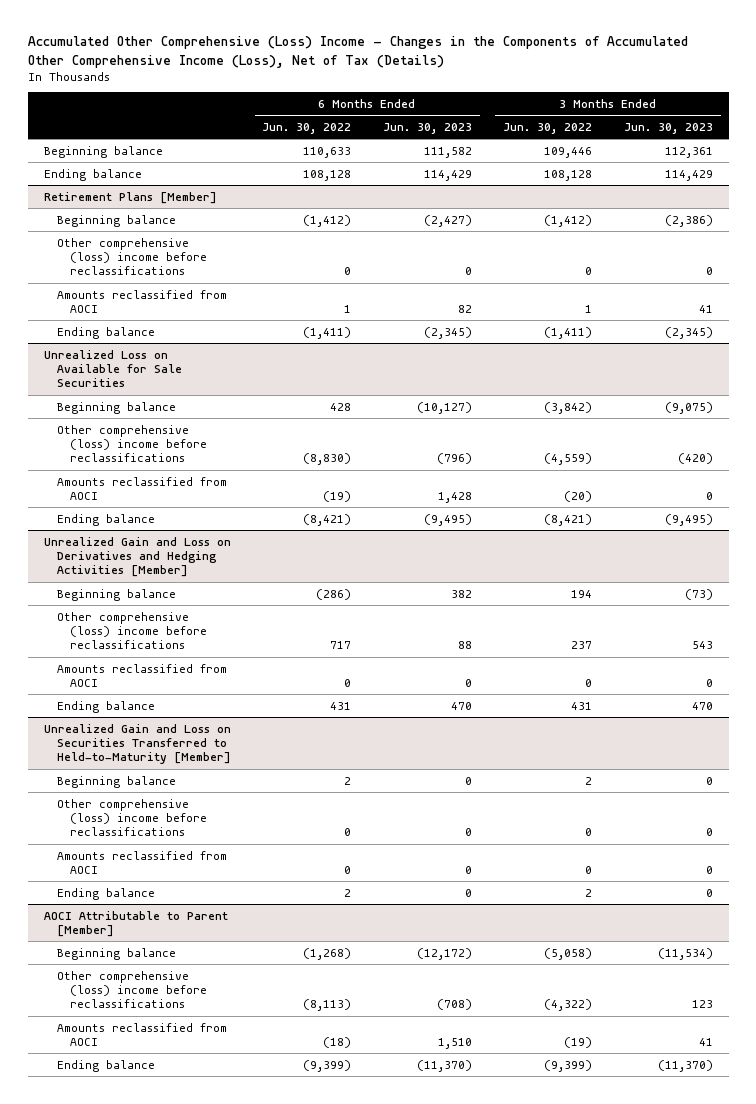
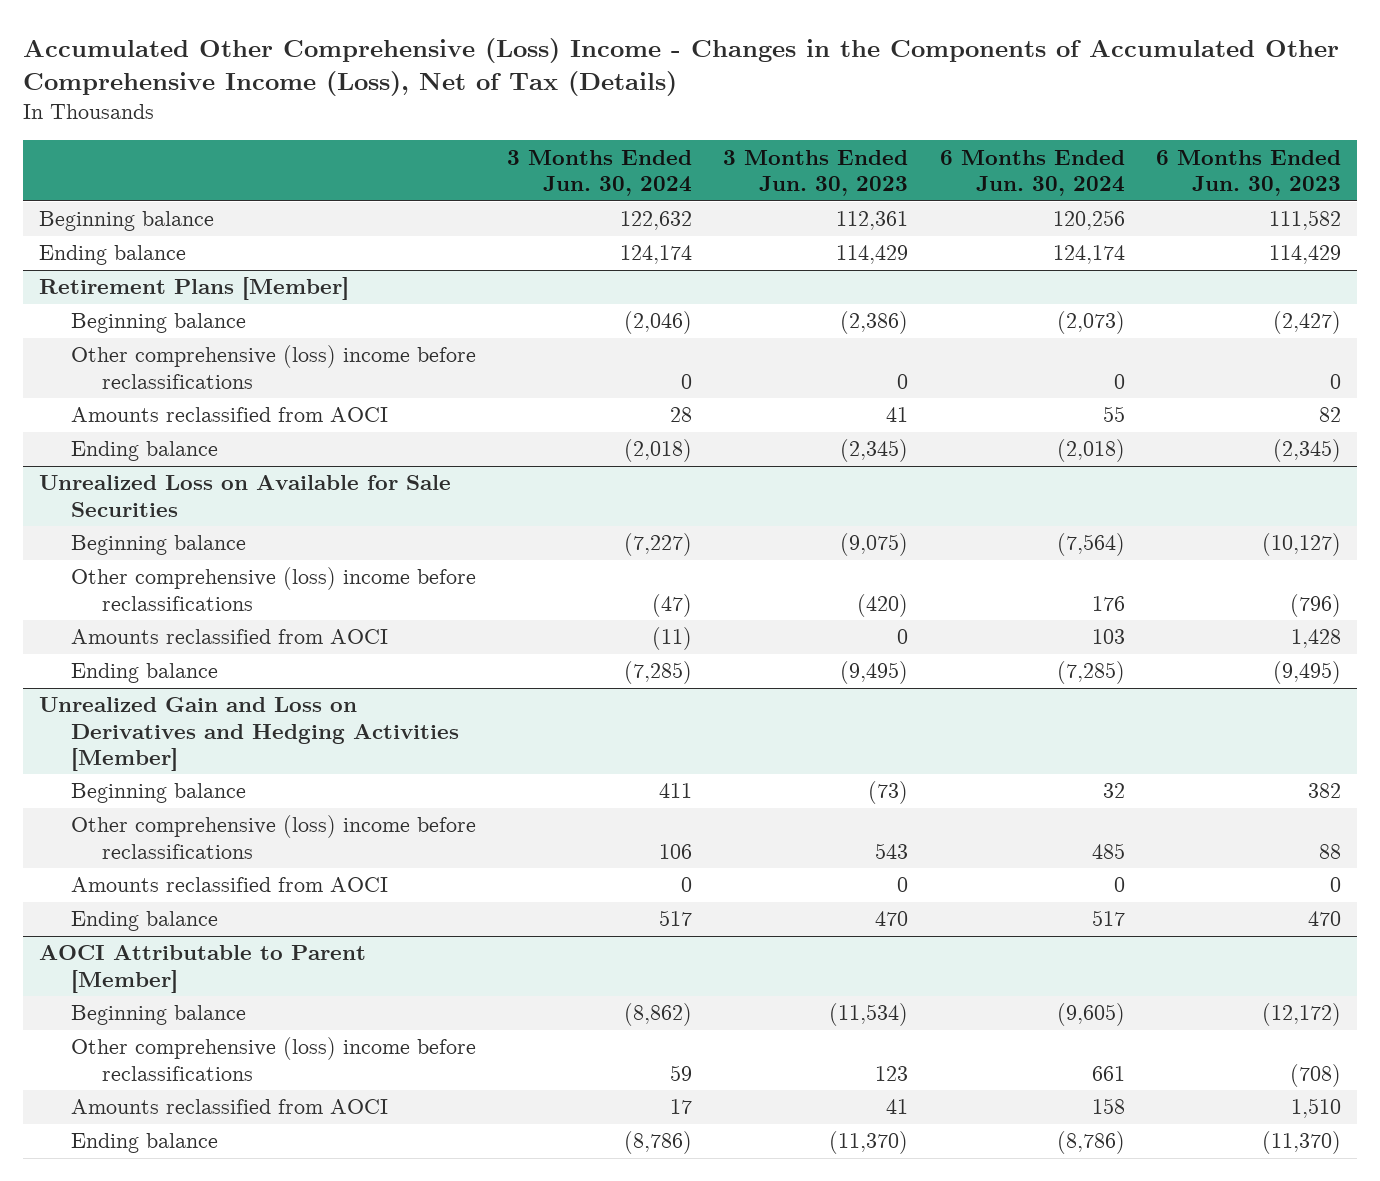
[262,122,352,134] Jun. 30, 2022 -> none
[503,122,593,134] Jun. 30, 2022 -> none
none -> [506,149,692,196] 3 Months Ended Jun. 30, 2024
none -> [939,149,1125,196] 6 Months Ended Jun. 30, 2024
[43,723,231,765] Unrealized Gain and Loss on Securities Transferred to Held-to-Maturity [Member] -> none
[56,775,176,788] Beginning balance -> none
[56,798,208,837] Other comprehensive (loss) income before reclassifications -> none
[56,850,227,874] Amounts reclassified from AOCI -> none
[56,887,155,900] Ending balance -> none

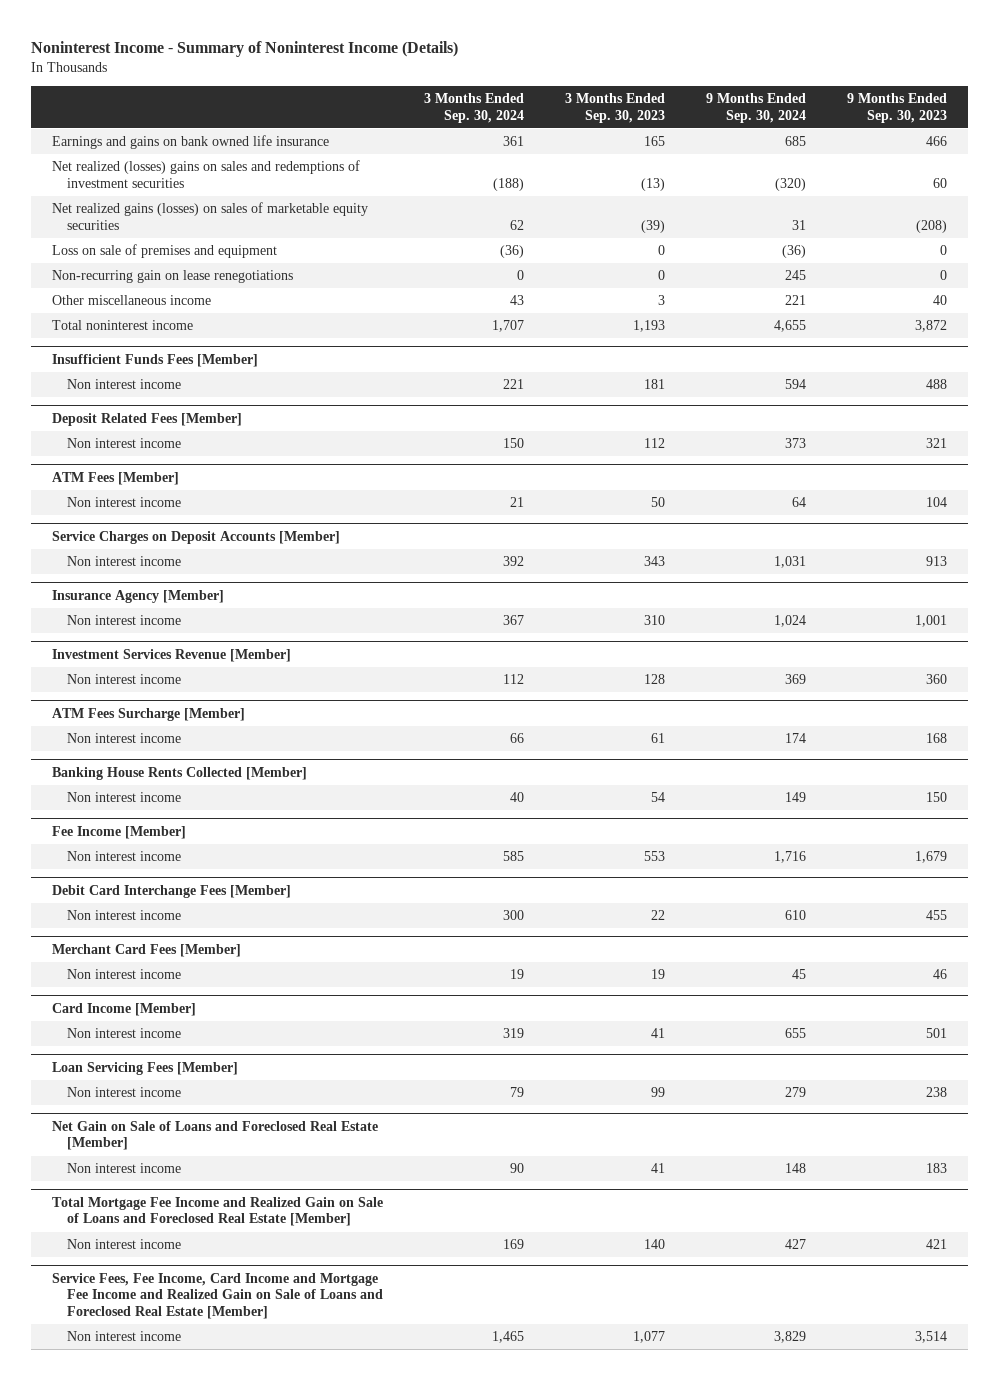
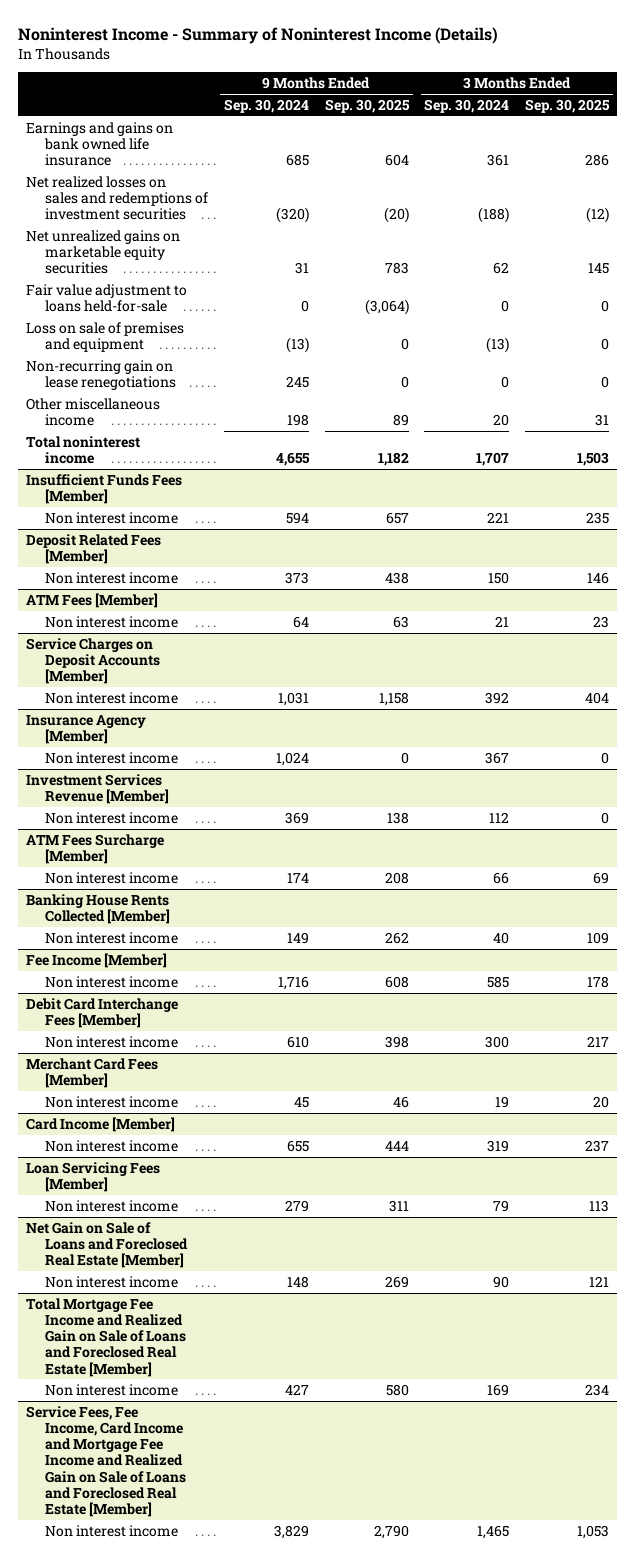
[565,92,666,123] 3 Months Ended Sep. 30, 2023 -> none
[847,92,948,123] 9 Months Ended Sep. 30, 2023 -> none
none -> [324,99,410,114] Sep. 30, 2025
none -> [525,99,611,114] Sep. 30, 2025
[51,160,360,189] Net realized (losses) gains on sales and redemptions of investment securities -> [25,175,208,221] Net realized losses on sales and redemptions of investment securities
[51,202,368,231] Net realized gains (losses) on sales of marketable equity securities -> [25,229,180,275] Net unrealized gains on marketable equity securities
none -> [25,283,187,313] Fair value adjustment to loans held-for-sale
[500,245,525,259] (36) -> [486,337,510,354] (13)
[782,245,807,259] (36) -> [285,337,309,354] (13)
[510,295,525,306] 43 -> [493,414,510,427] 20
[785,295,807,306] 221 -> [286,414,309,427] 198

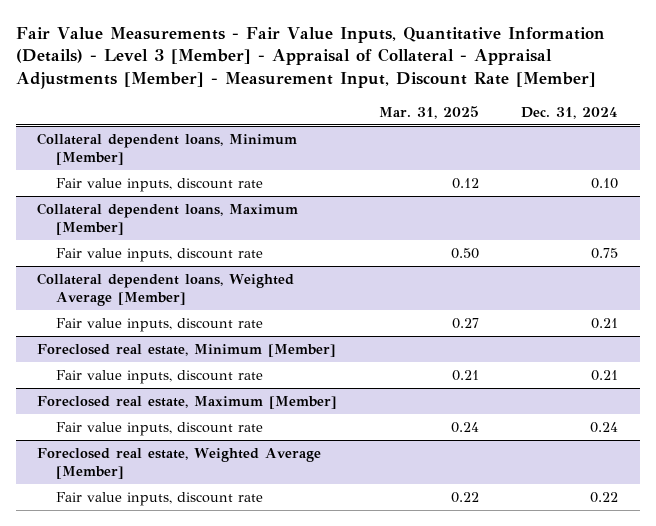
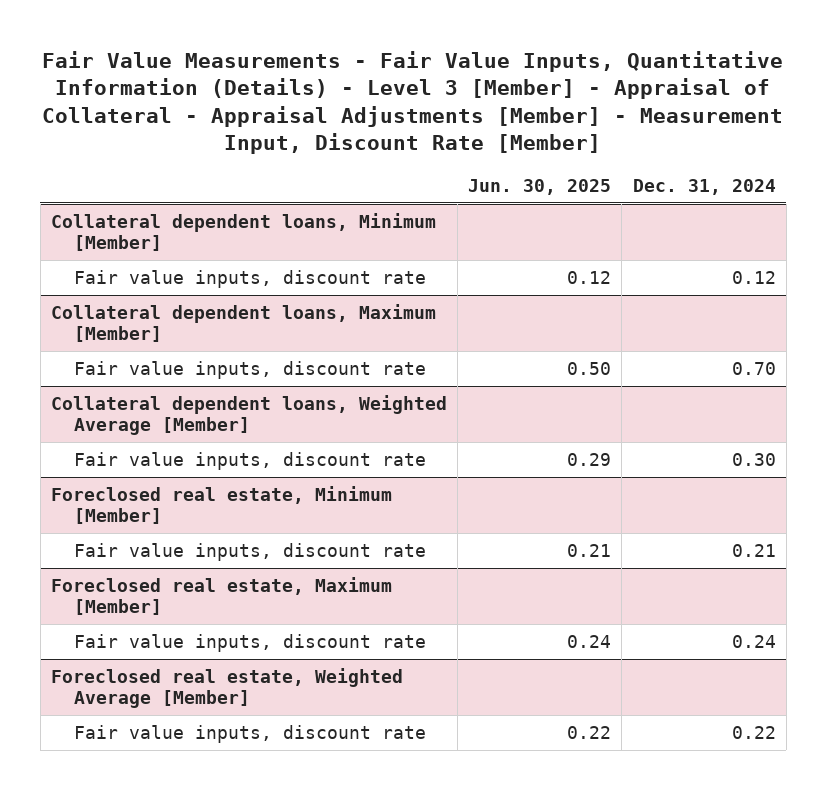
[379,105,480,119] Mar. 31, 2025 -> none
none -> [468,178,612,195] Jun. 30, 2025
[591,178,619,190] 0.10 -> [731,270,776,284] 0.12
[591,248,619,260] 0.75 -> [731,361,776,375] 0.70
[591,318,619,330] 0.21 -> [731,452,776,466] 0.30

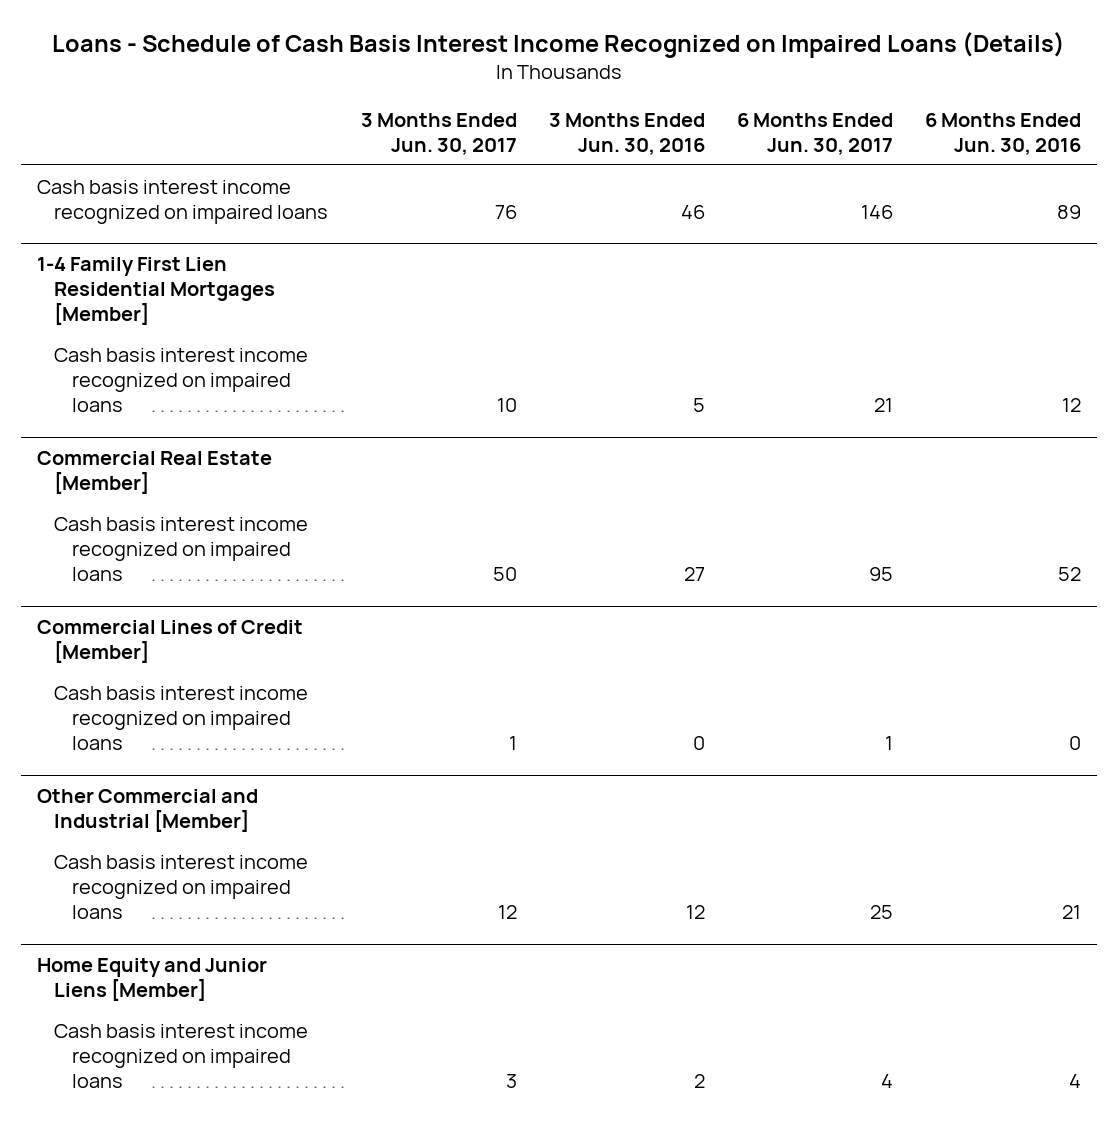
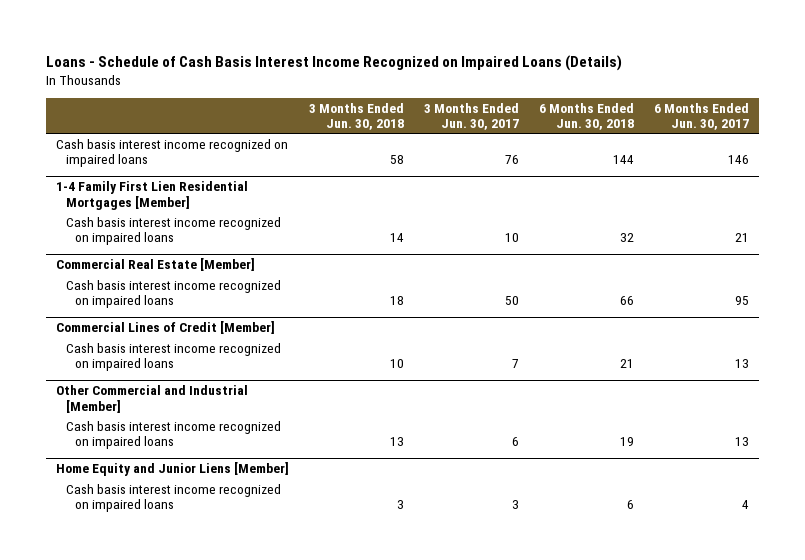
[548,112,705,156] 3 Months Ended Jun. 30, 2016 -> none
[924,112,1081,156] 6 Months Ended Jun. 30, 2016 -> none
none -> [309,102,405,131] 3 Months Ended Jun. 30, 2018
none -> [538,102,634,131] 6 Months Ended Jun. 30, 2018
[508,735,517,750] 1 -> [511,359,519,369] 7
[884,735,893,750] 1 -> [734,359,749,369] 13
[497,904,517,919] 12 -> [511,437,519,447] 6
[869,904,893,919] 25 -> [734,437,749,447] 13

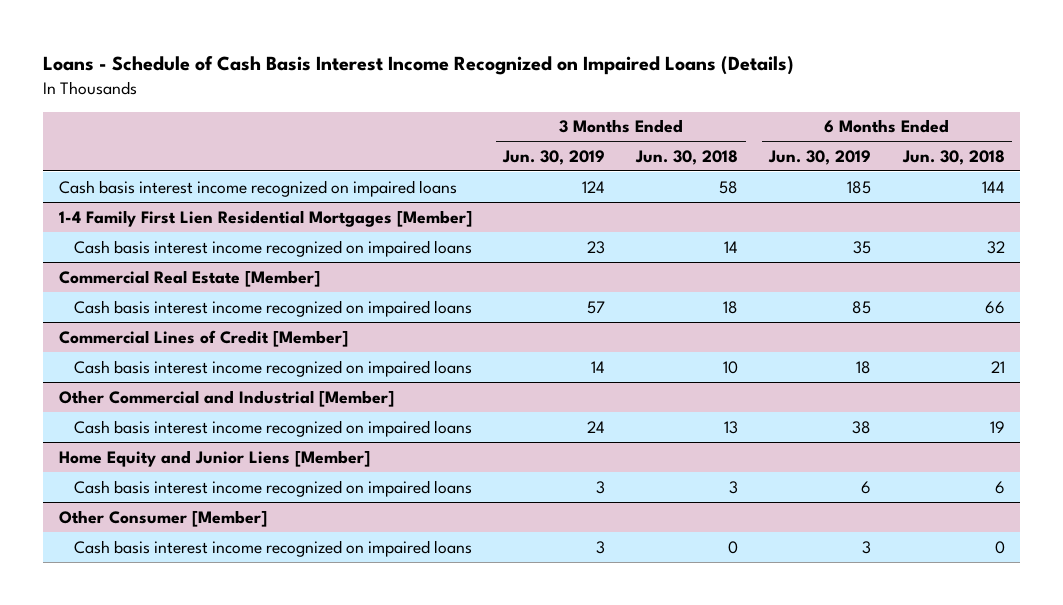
[423,102,519,131] 3 Months Ended Jun. 30, 2017 -> none
[653,102,749,131] 6 Months Ended Jun. 30, 2017 -> none
none -> [502,149,606,165] Jun. 30, 2019
none -> [768,149,872,165] Jun. 30, 2019
none -> [58,509,267,527] Other Consumer [Member]
none -> [74,539,473,557] Cash basis interest income recognized on impaired loans

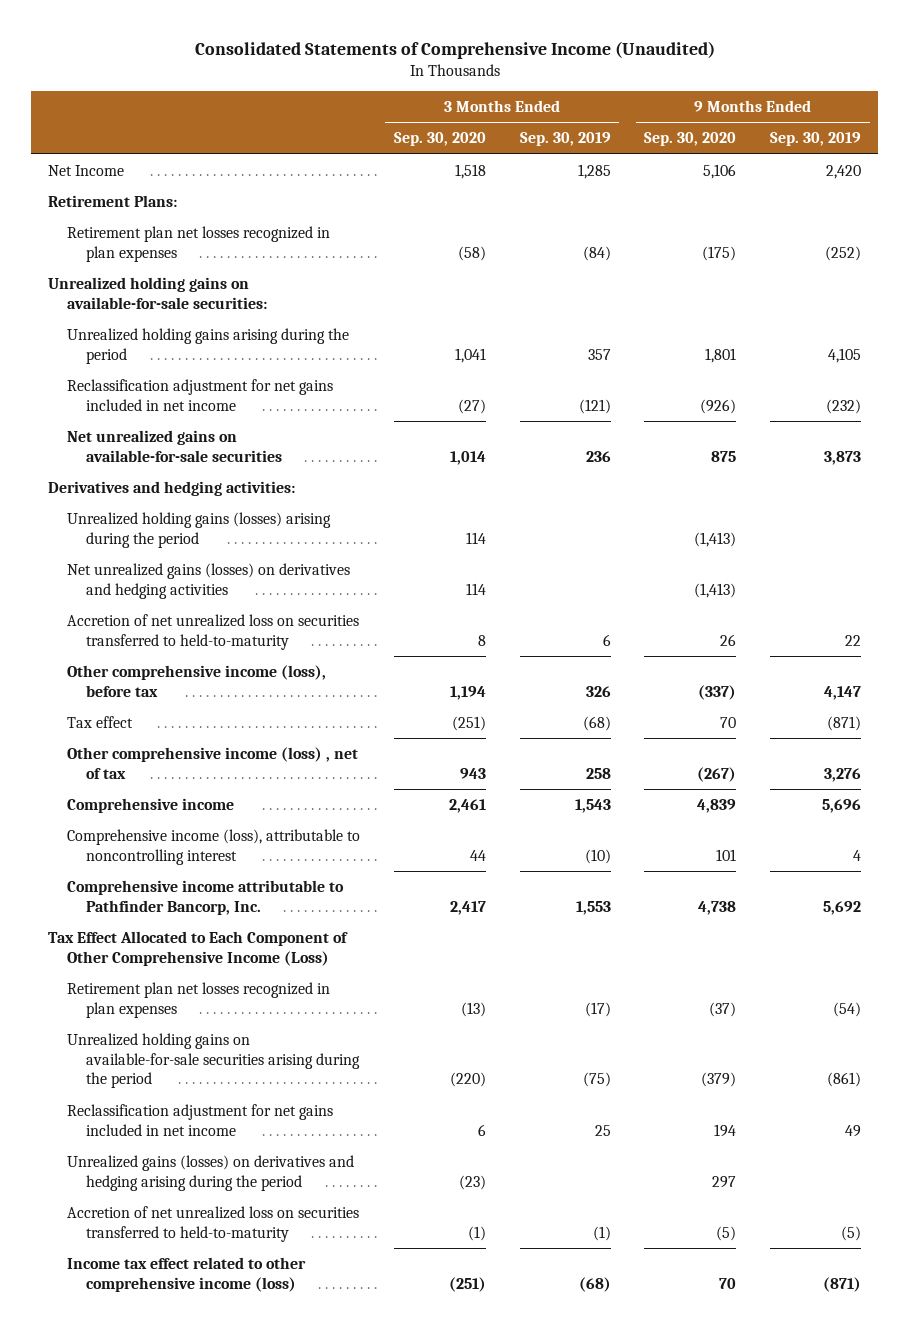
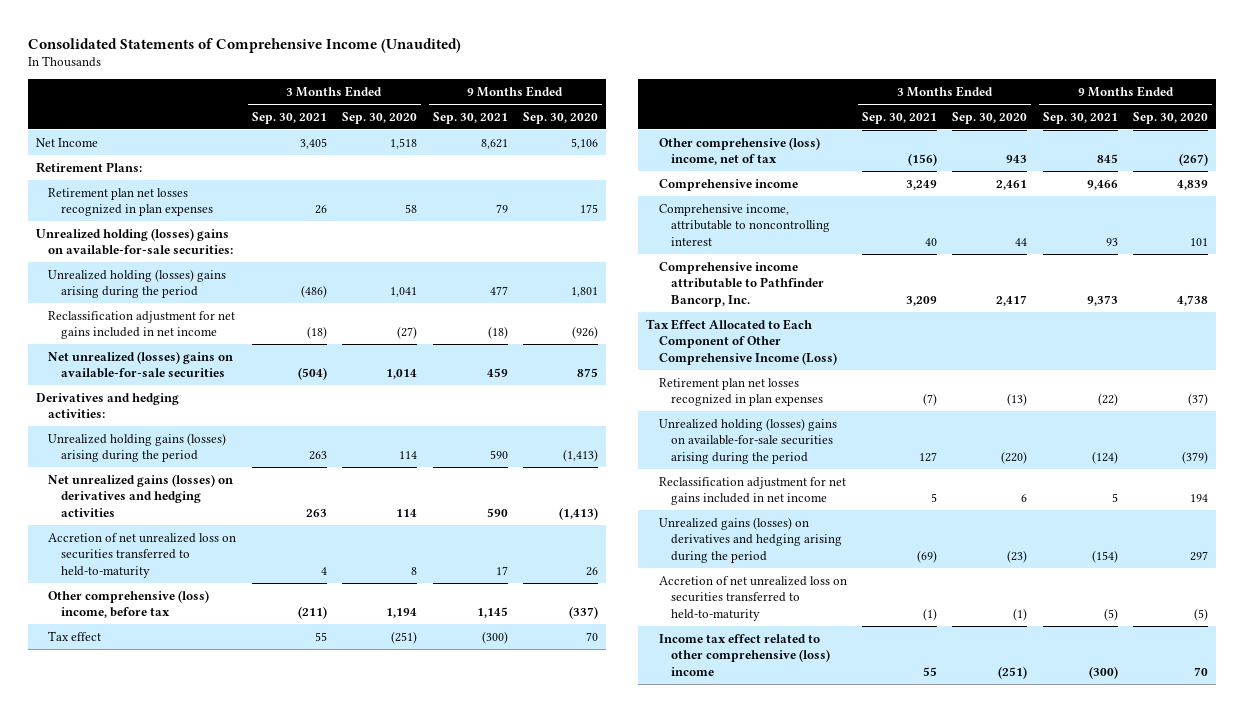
[519,132,611,147] Sep. 30, 2019 -> none
[770,132,862,147] Sep. 30, 2019 -> none
none -> [251,111,327,124] Sep. 30, 2021
none -> [432,111,508,124] Sep. 30, 2021
[457,245,486,261] (58) -> [405,204,418,214] 58
[702,245,737,261] (175) -> [579,204,598,214] 175
[48,276,268,309] Unrealized holding gains on available-for-sale securities: -> [35,227,234,256] Unrealized holding (losses) gains on available-for-sale securities:
[67,327,350,364] Unrealized holding gains arising during the period -> [48,268,227,299] Unrealized holding (losses) gains arising during the period
[67,429,283,462] Net unrealized gains on available-for-sale securities -> [48,350,234,379] Net unrealized (losses) gains on available-for-sale securities
[67,664,327,697] Other comprehensive income (loss), before tax -> [48,589,210,619] Other comprehensive (loss) income, before tax
[67,746,359,779] Other comprehensive income (loss) , net of tax -> [658,136,820,166] Other comprehensive (loss) income, net of tax
[67,828,361,865] Comprehensive income (loss), attributable to noncontrolling interest -> [658,203,830,246] Comprehensive income, attributable to noncontrolling interest
[67,1032,361,1089] Unrealized holding gains on available-for-sale securities arising during the period -> [658,417,837,464] Unrealized holding (losses) gains on available-for-sale securities arising during the period
[67,1256,307,1292] Income tax effect related to other comprehensive income (loss) -> [658,633,830,676] Income tax effect related to other comprehensive (loss) income

